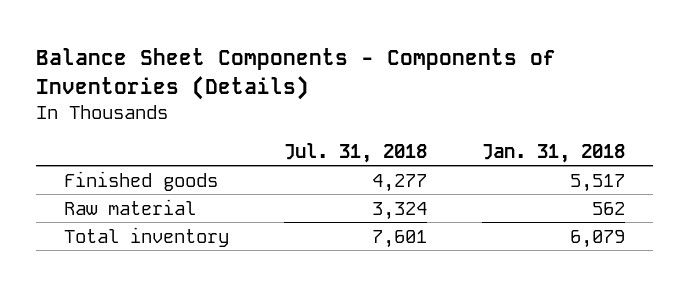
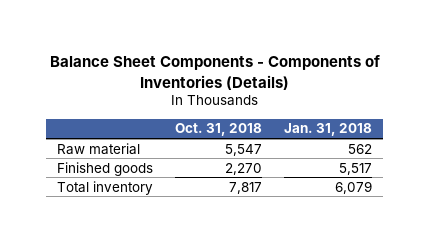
[283,142,427,163] Jul. 31, 2018 -> none
none -> [175,123,263,137] Oct. 31, 2018
[63,170,218,191] Finished goods -> [57,161,154,176] Finished goods

